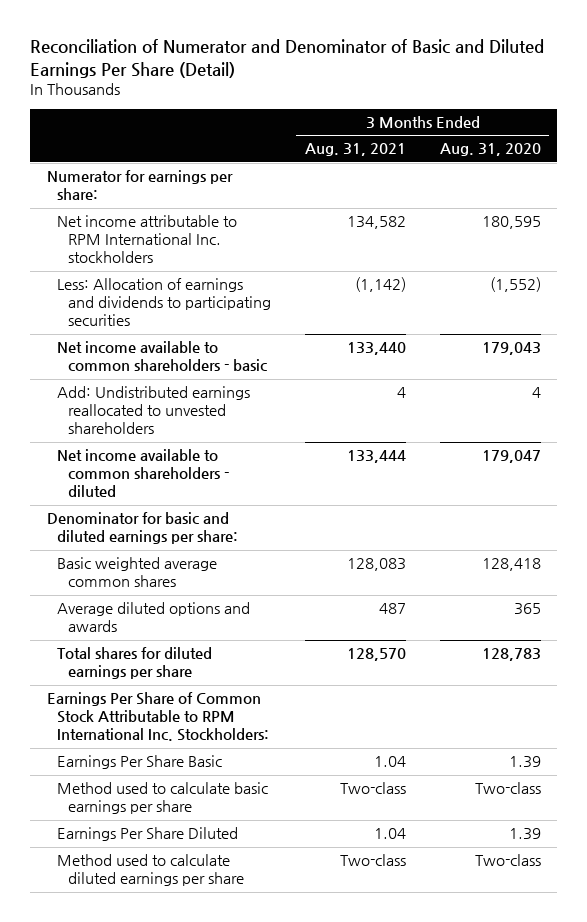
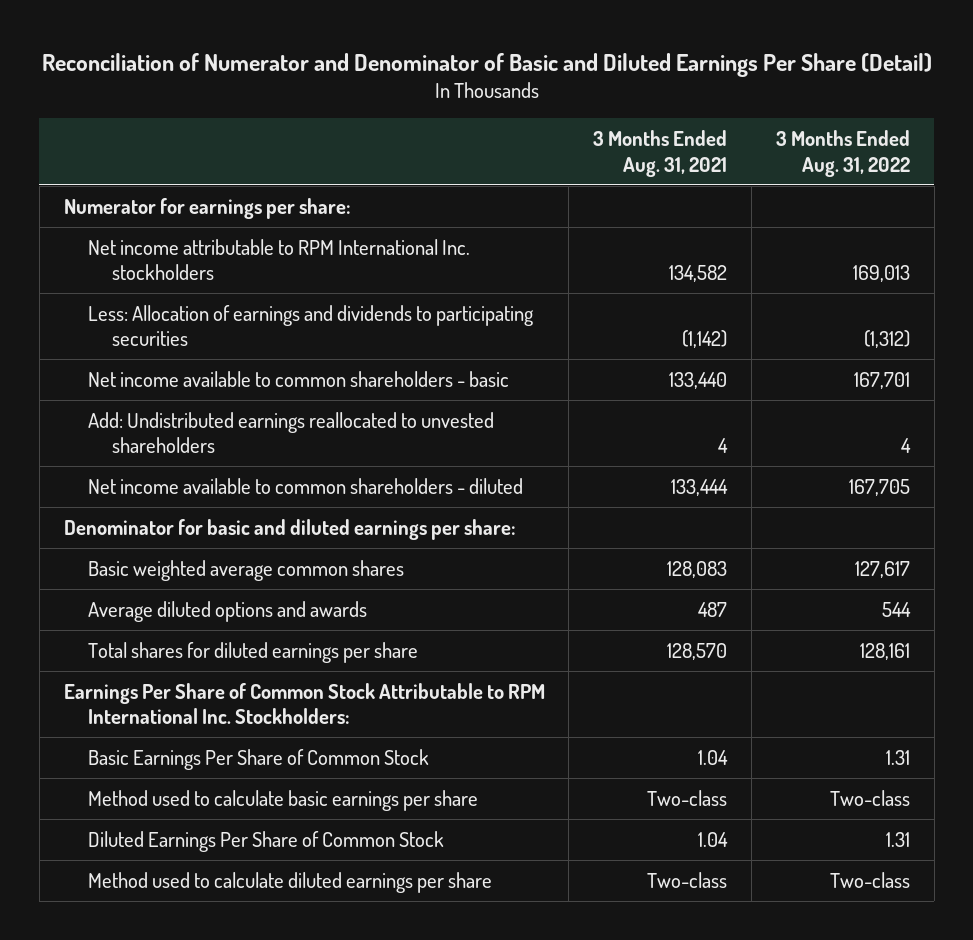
[439,143,541,157] Aug. 31, 2020 -> none
none -> [775,130,910,177] 3 Months Ended Aug. 31, 2022
[57,755,223,770] Earnings Per Share Basic -> [87,748,429,770] Basic Earnings Per Share of Common Stock
[57,827,239,842] Earnings Per Share Diluted -> [87,830,444,852] Diluted Earnings Per Share of Common Stock

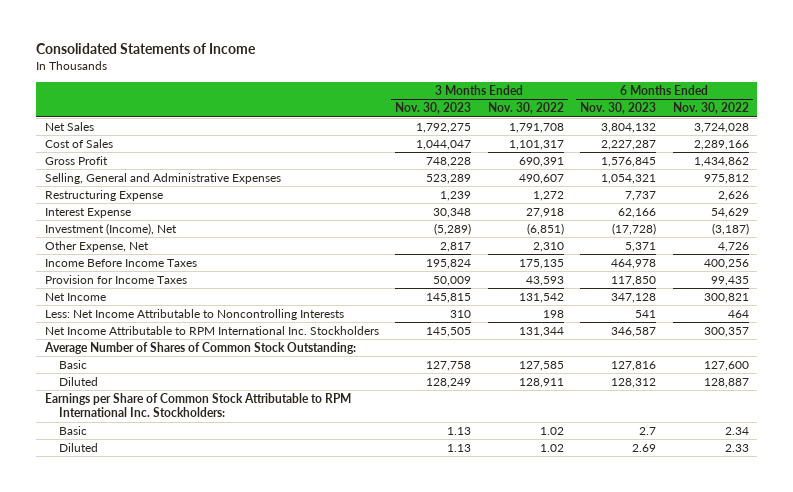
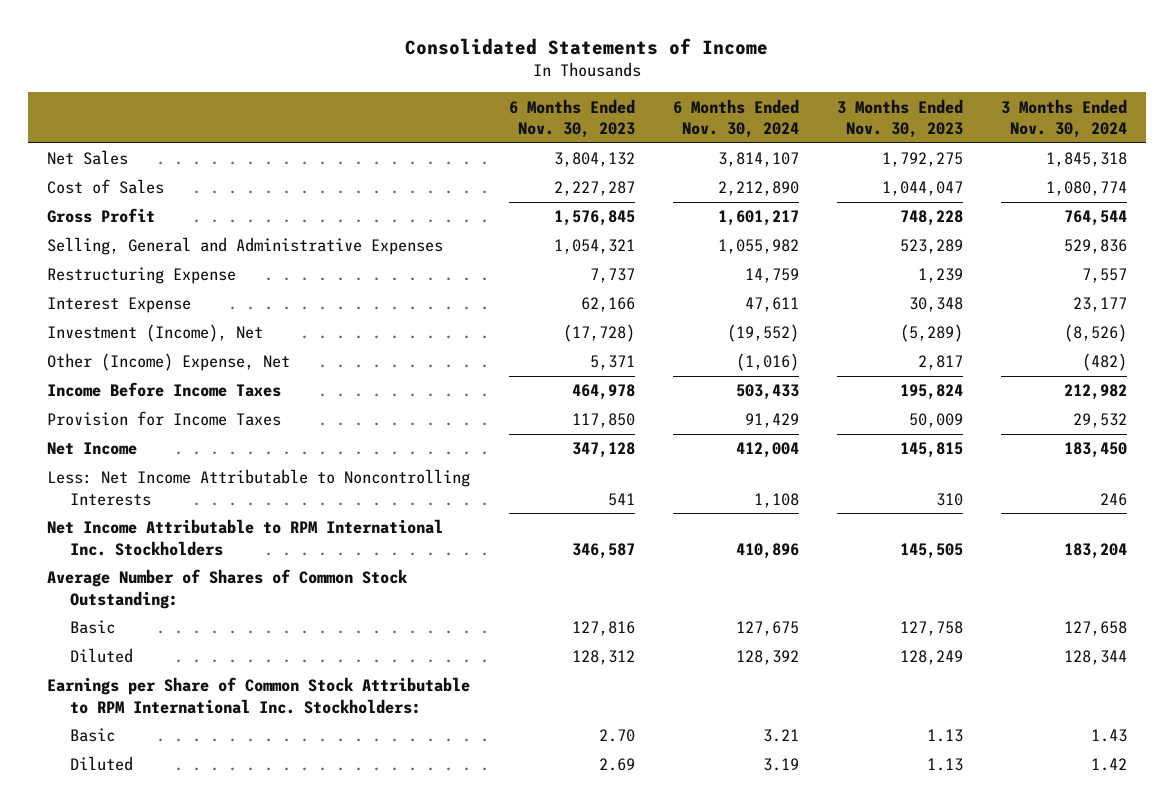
[487,101,564,114] Nov. 30, 2022 -> none
[672,101,749,114] Nov. 30, 2022 -> none
none -> [672,98,799,138] 6 Months Ended Nov. 30, 2024
none -> [1001,98,1128,138] 3 Months Ended Nov. 30, 2024
[44,240,149,252] Other Expense, Net -> [47,353,291,372] Other (Income) Expense, Net
[639,426,657,435] 2.7 -> [598,729,635,743] 2.70

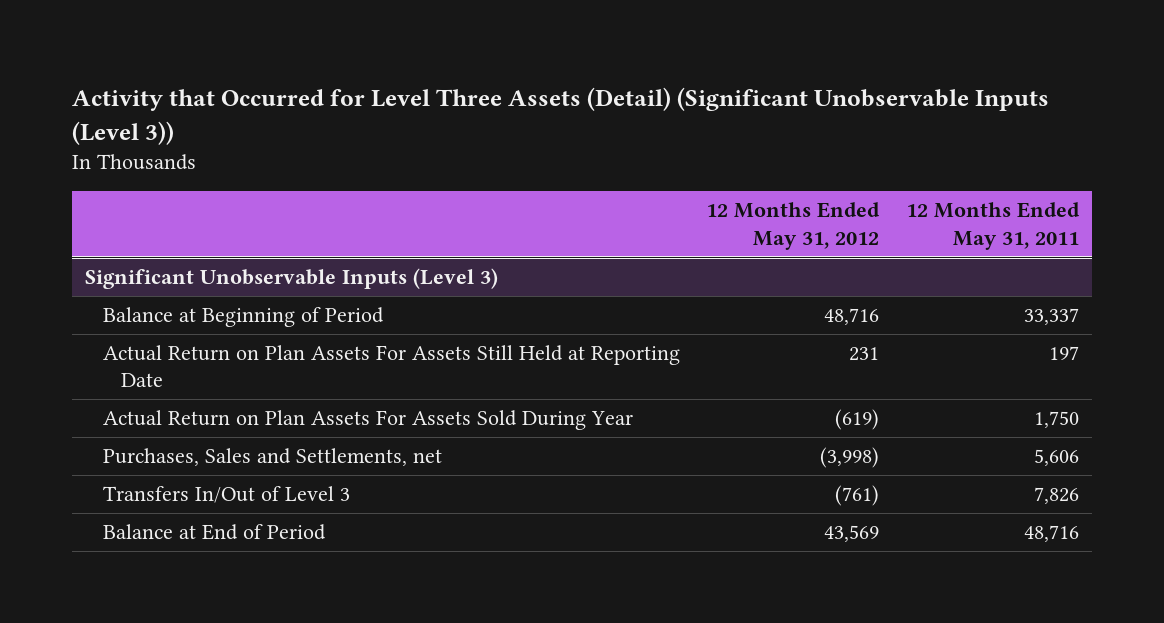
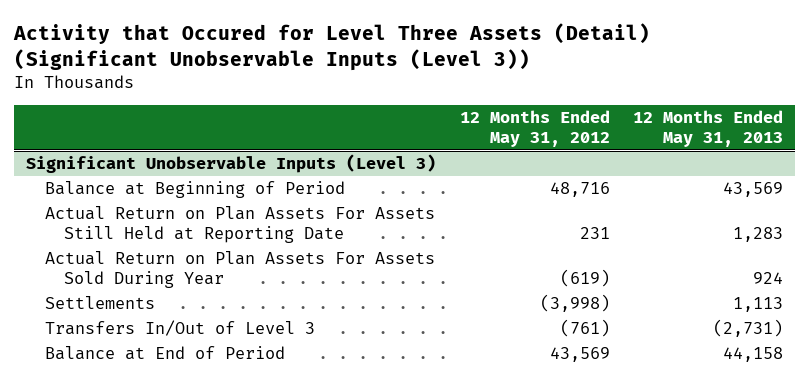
[71,86,1049,145] Activity that Occurred for Level Three Assets (Detail) (Significant Unobservable Inputs (Level 3)) -> [13,23,651,71] Activity that Occured for Level Three Assets (Detail) (Significant Unobservable Inputs (Level 3))
[905,202,1080,250] 12 Months Ended May 31, 2011 -> none
none -> [633,109,784,148] 12 Months Ended May 31, 2013
[102,448,442,467] Purchases, Sales and Settlements, net -> [44,296,155,310] Settlements

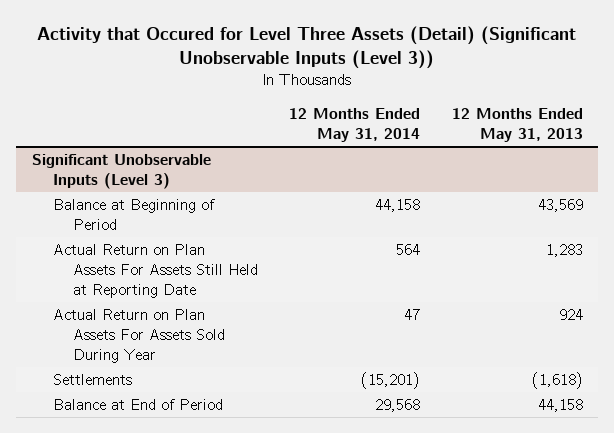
[459,109,610,148] 12 Months Ended May 31, 2012 -> none
none -> [289,107,421,142] 12 Months Ended May 31, 2014
[44,320,315,337] Transfers In/Out of Level 3 -> none
[733,297,784,313] 1,113 -> [531,372,583,390] (1,618)

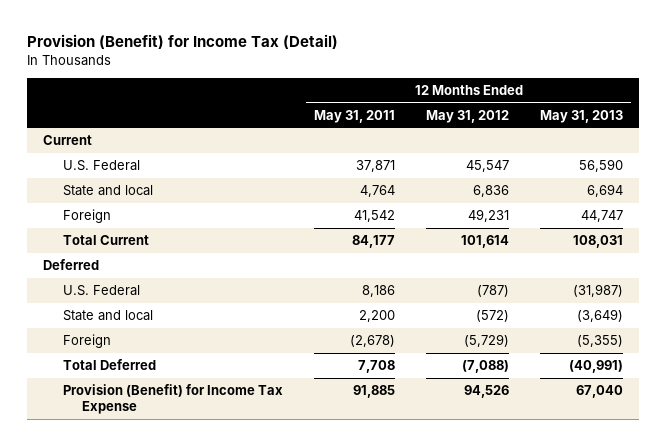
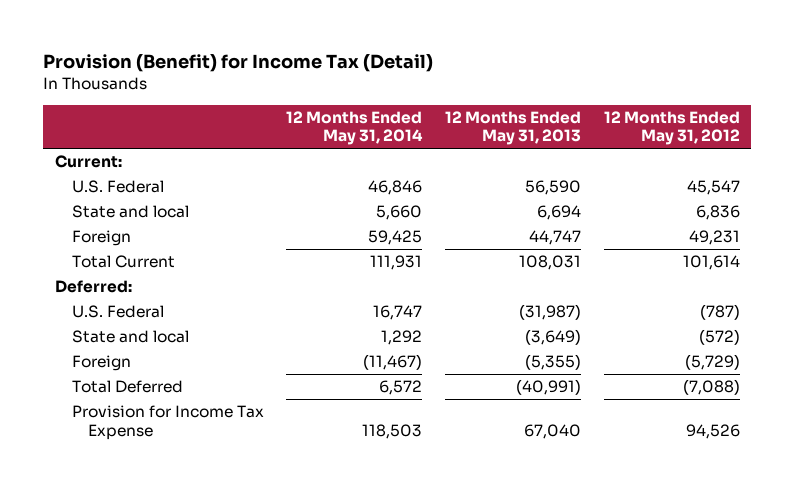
[313,109,395,123] May 31, 2011 -> none
none -> [286,111,424,146] 12 Months Ended May 31, 2014
[42,135,92,146] Current -> [54,155,122,169] Current:
[42,259,99,271] Deferred -> [54,280,132,294] Deferred:
[62,384,283,415] Provision (Benefit) for Income Tax Expense -> [71,405,264,440] Provision for Income Tax Expense

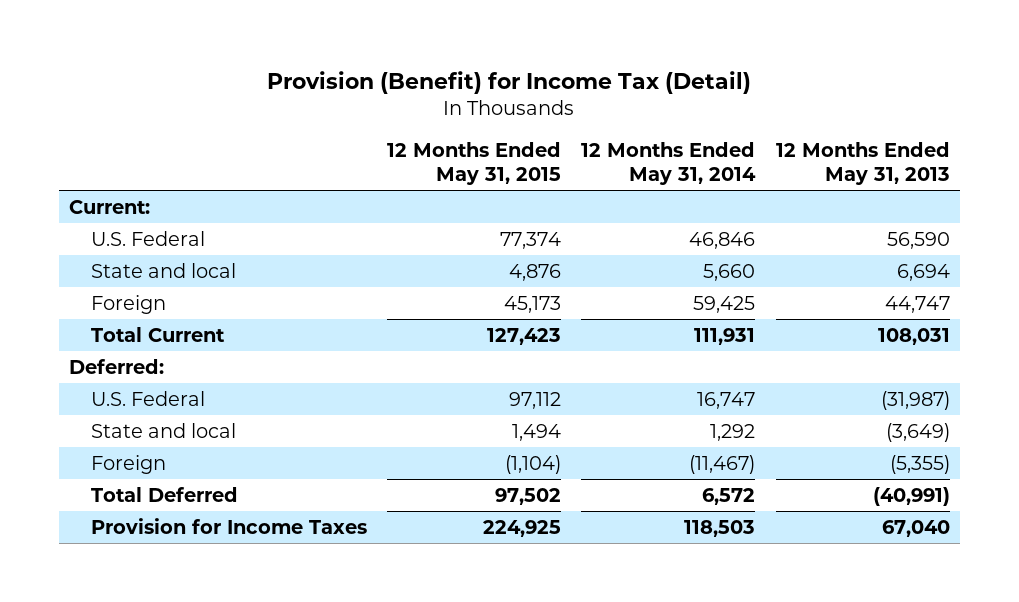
[603,111,740,146] 12 Months Ended May 31, 2012 -> none
none -> [387,141,562,186] 12 Months Ended May 31, 2015
[71,405,264,440] Provision for Income Tax Expense -> [91,517,368,534] Provision for Income Taxes

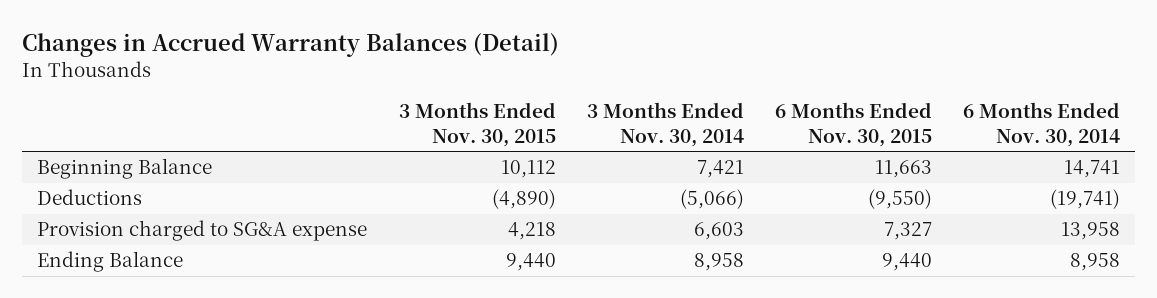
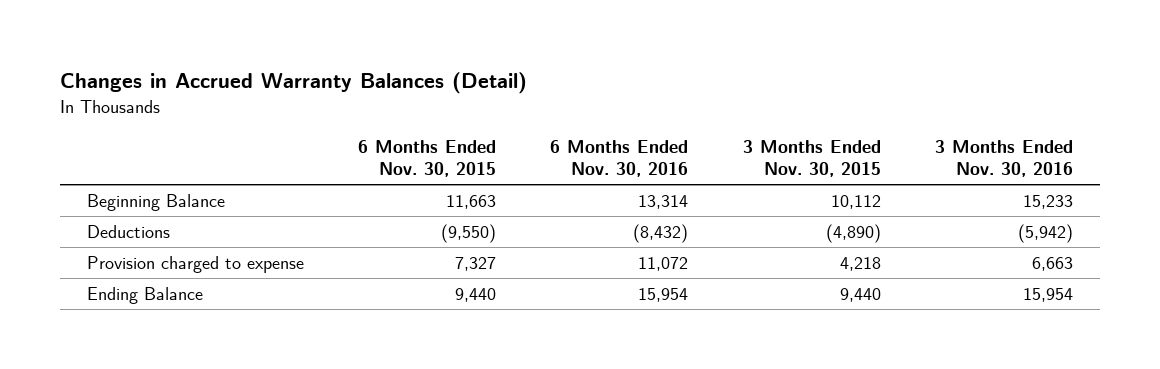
[586,102,744,147] 3 Months Ended Nov. 30, 2014 -> none
[962,102,1120,147] 6 Months Ended Nov. 30, 2014 -> none
none -> [550,140,689,178] 6 Months Ended Nov. 30, 2016
none -> [934,140,1073,178] 3 Months Ended Nov. 30, 2016
[37,220,368,242] Provision charged to SG&A expense -> [87,256,305,274] Provision charged to expense

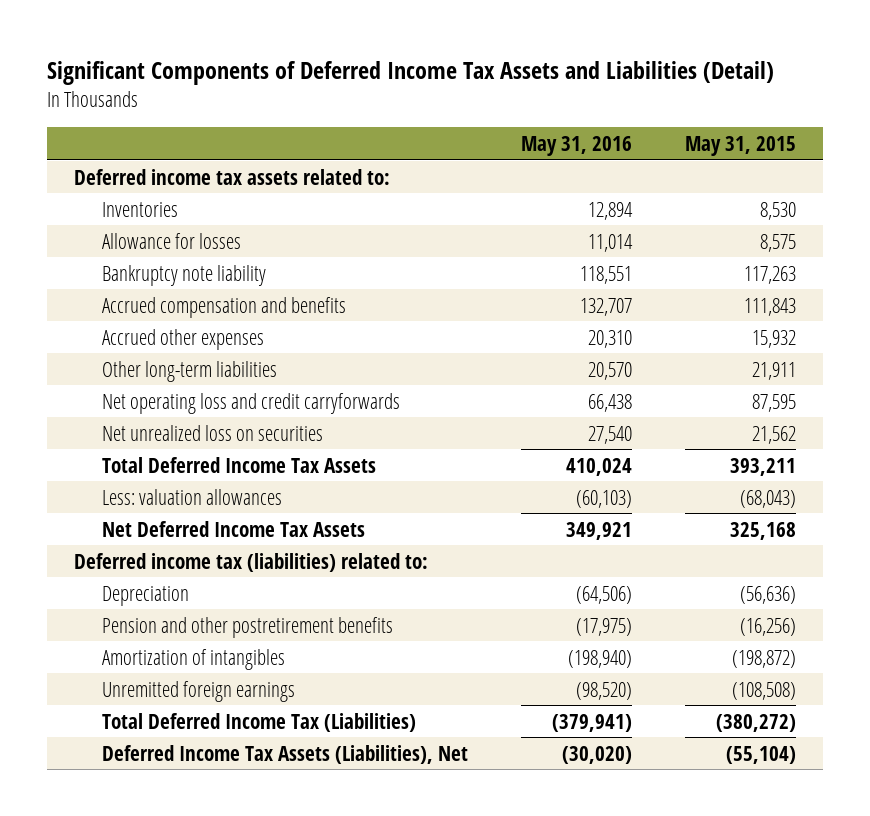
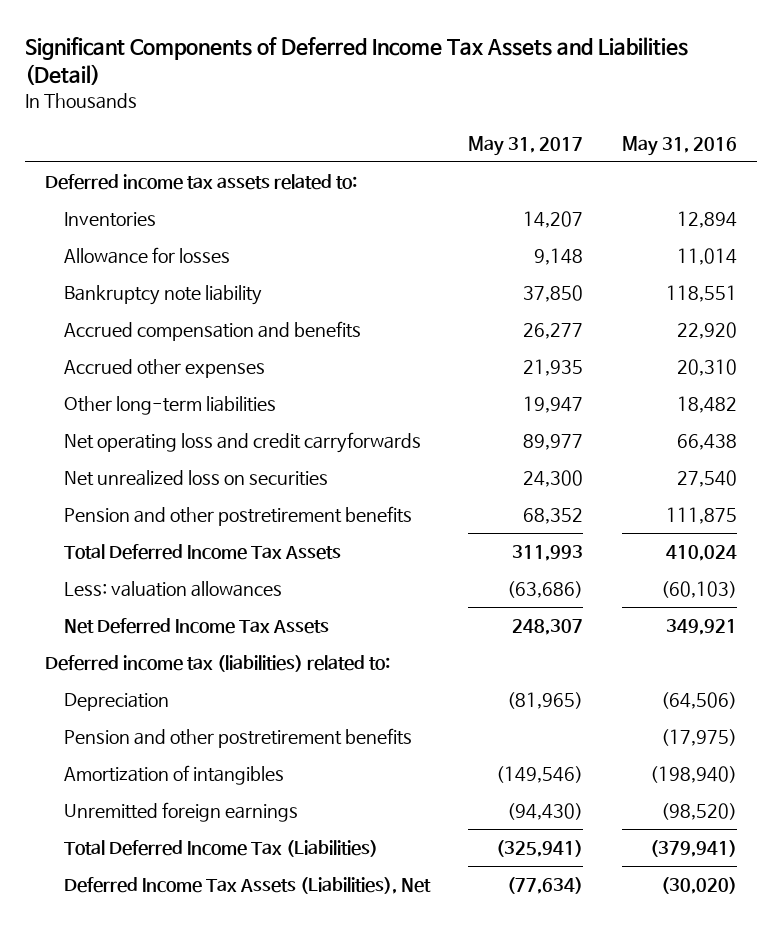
[685,135,797,156] May 31, 2015 -> none
none -> [468,135,584,156] May 31, 2017
[580,297,633,316] 132,707 -> [677,322,738,340] 22,920
[588,361,633,380] 20,570 -> [677,396,738,414] 18,482
none -> [63,506,412,527] Pension and other postretirement benefits

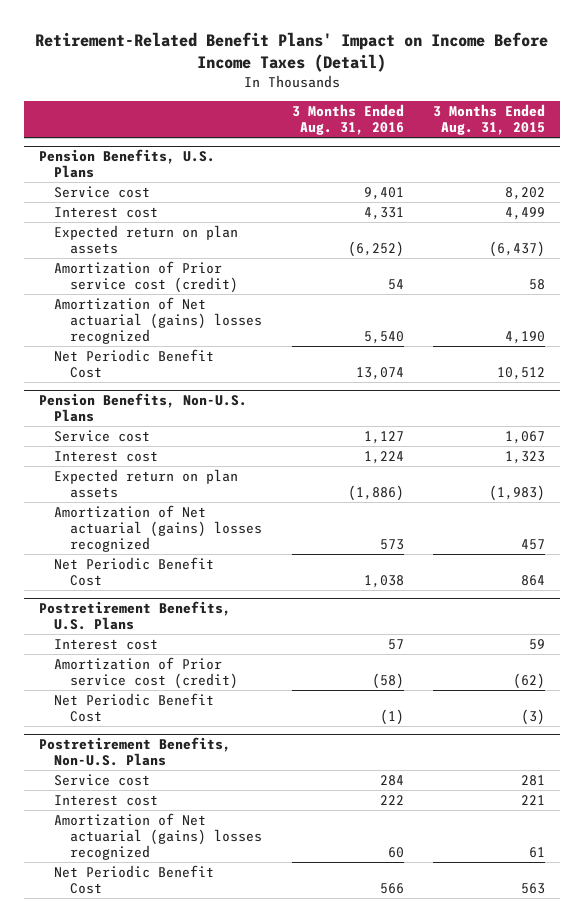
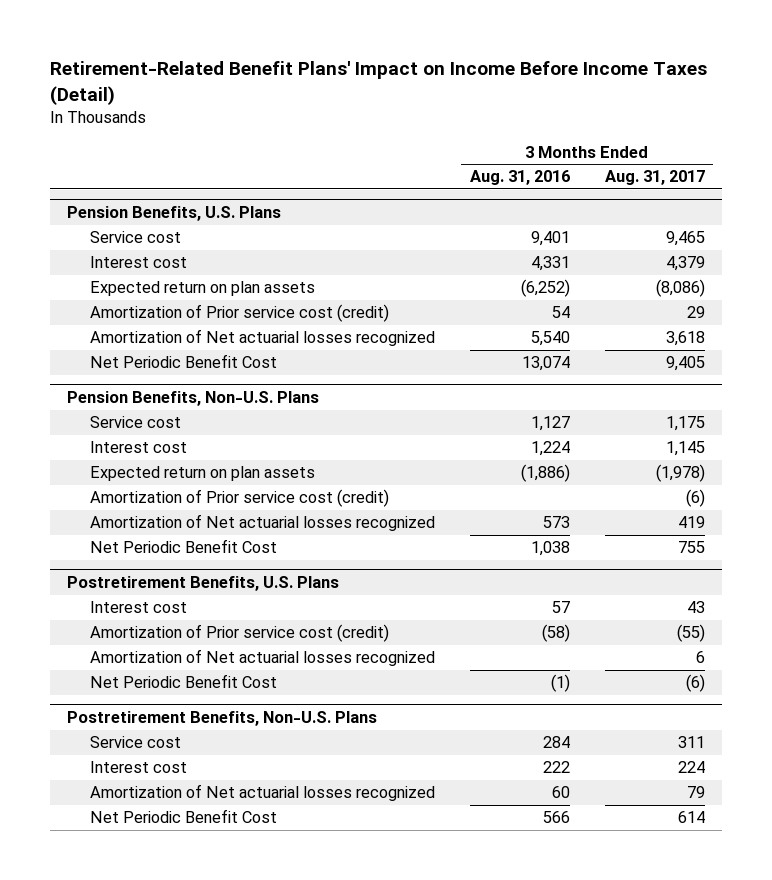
[433,104,546,136] 3 Months Ended Aug. 31, 2015 -> none
none -> [604,170,705,186] Aug. 31, 2017
[54,296,262,345] Amortization of Net actuarial (gains) losses recognized -> [89,329,435,347] Amortization of Net actuarial losses recognized
none -> [89,489,389,508] Amortization of Prior service cost (credit)
[54,504,262,553] Amortization of Net actuarial (gains) losses recognized -> [89,514,435,532] Amortization of Net actuarial losses recognized
none -> [89,649,435,667] Amortization of Net actuarial losses recognized
[54,812,262,861] Amortization of Net actuarial (gains) losses recognized -> [89,784,435,802] Amortization of Net actuarial losses recognized

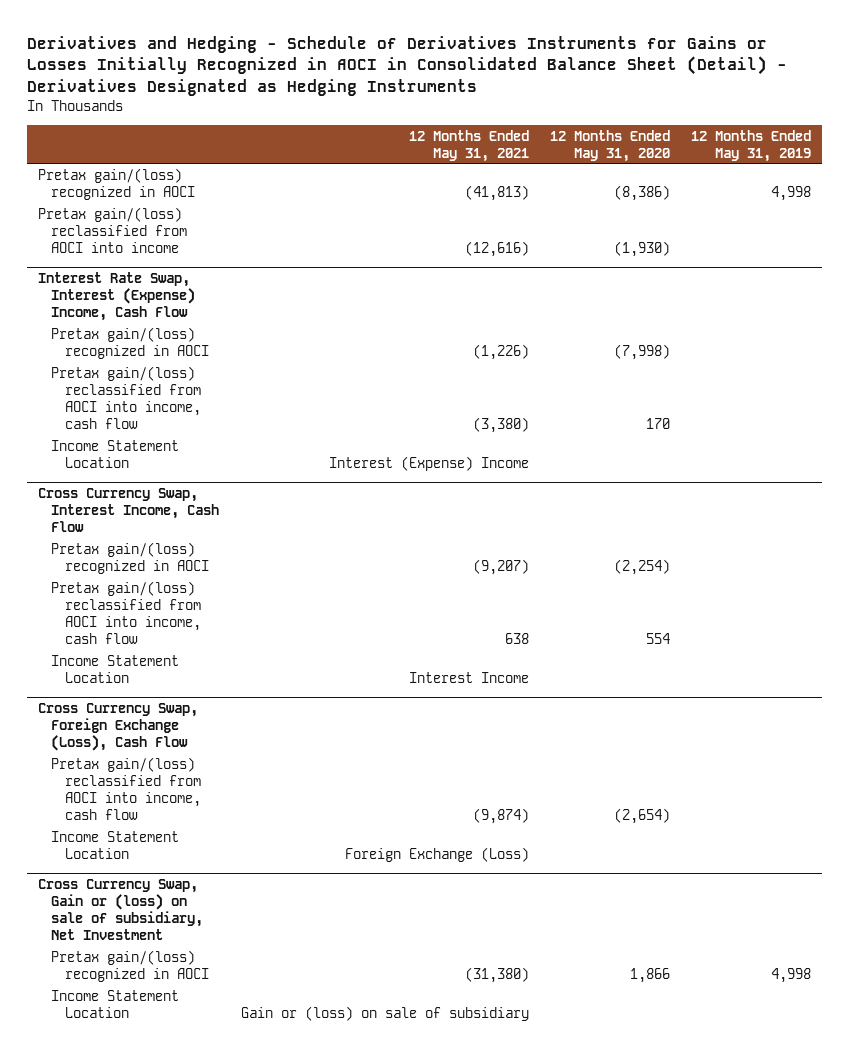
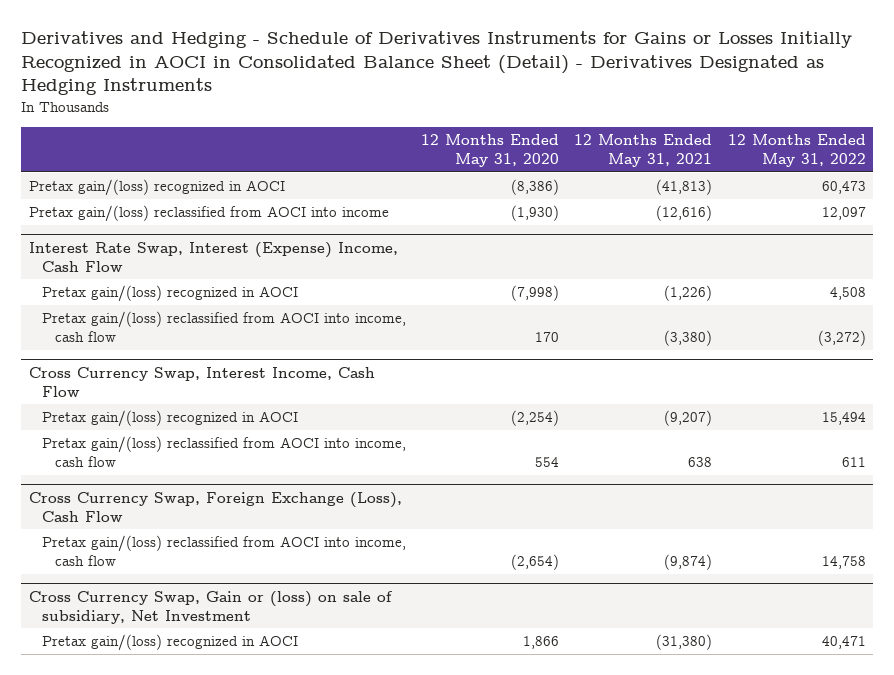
[691,129,812,162] 12 Months Ended May 31, 2019 -> none
none -> [727,133,866,167] 12 Months Ended May 31, 2022
[51,439,180,468] Income Statement Location -> none
[51,654,180,683] Income Statement Location -> none
[51,830,180,859] Income Statement Location -> none
[51,989,180,1018] Income Statement Location -> none

